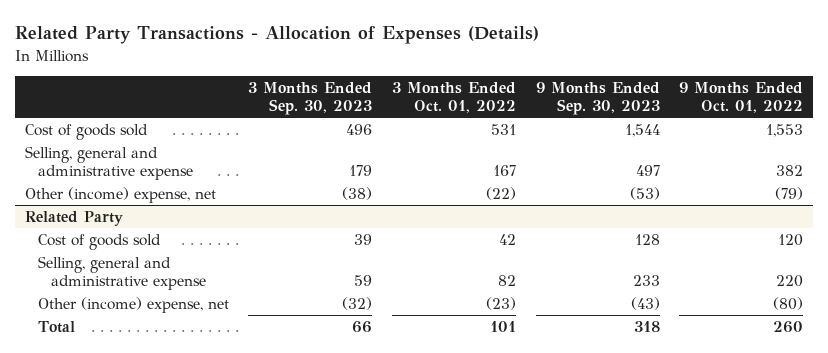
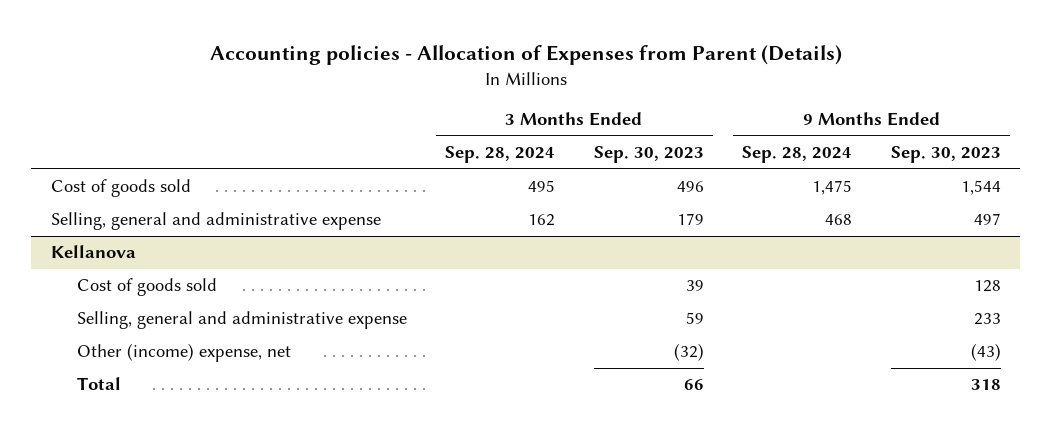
[14,26,539,45] Related Party Transactions - Allocation of Expenses (Details) -> [209,44,842,65] Accounting policies - Allocation of Expenses from Parent (Details)
[392,82,517,114] 3 Months Ended Oct. 01, 2022 -> none
[679,82,804,114] 9 Months Ended Oct. 01, 2022 -> none
none -> [445,146,556,164] Sep. 28, 2024
none -> [742,146,853,164] Sep. 28, 2024
[24,186,216,203] Other (income) expense, net -> none
[24,210,123,226] Related Party -> none
none -> [50,245,136,259] Kellanova

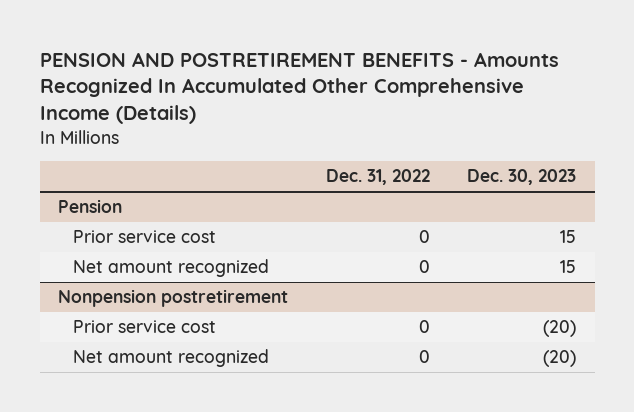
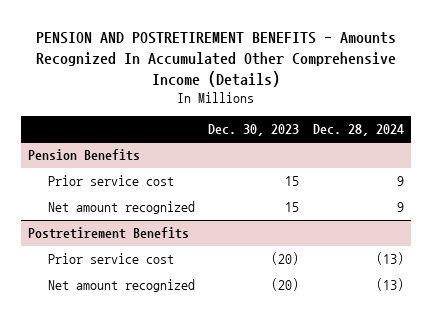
[325,169,430,186] Dec. 31, 2022 -> none
none -> [312,123,404,136] Dec. 28, 2024
[58,199,123,214] Pension -> [28,149,141,162] Pension Benefits
[58,289,289,308] Nonpension postretirement -> [28,227,190,240] Postretirement Benefits

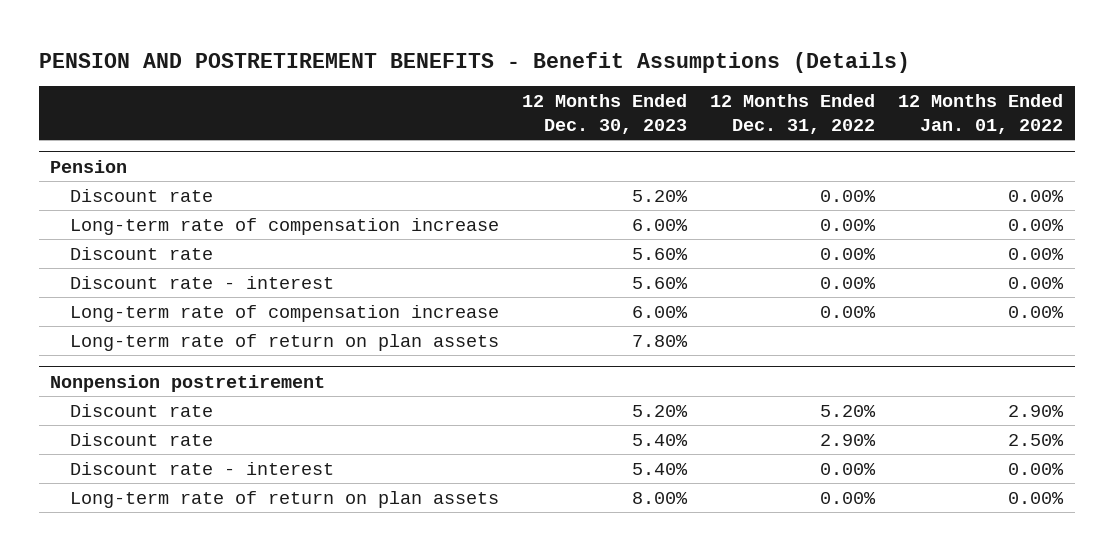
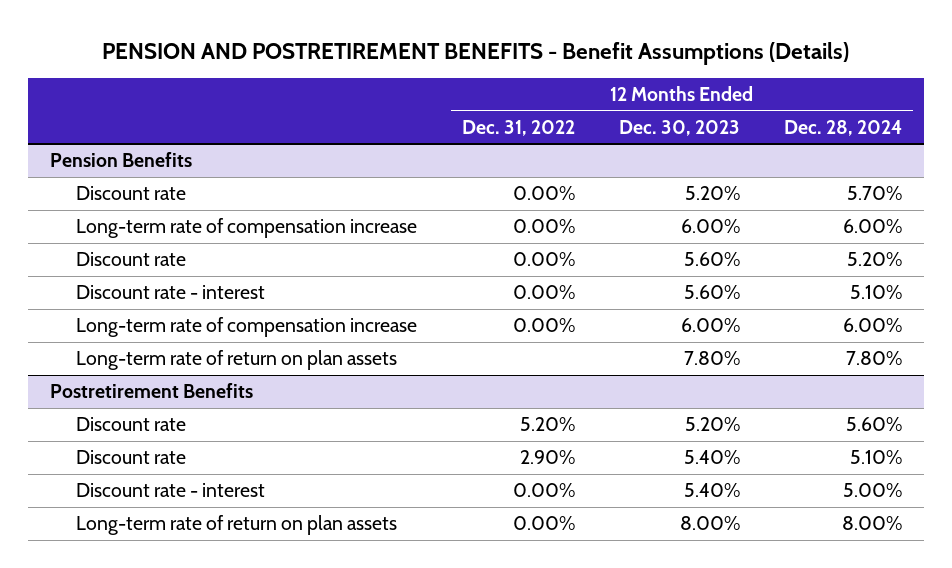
[898,94,1064,134] 12 Months Ended Jan. 01, 2022 -> none
none -> [783,119,902,136] Dec. 28, 2024
[50,159,128,173] Pension -> [50,152,193,168] Pension Benefits
[50,374,326,392] Nonpension postretirement -> [50,383,254,399] Postretirement Benefits

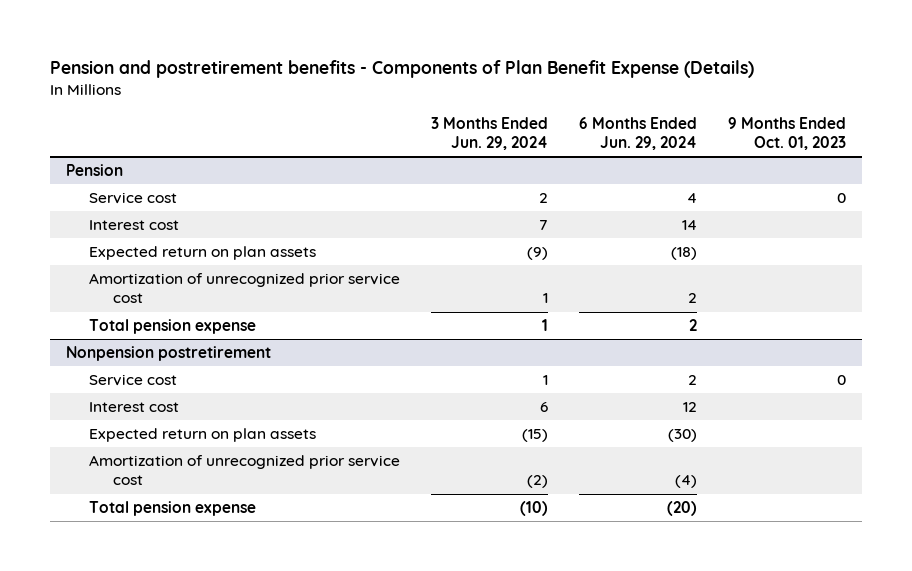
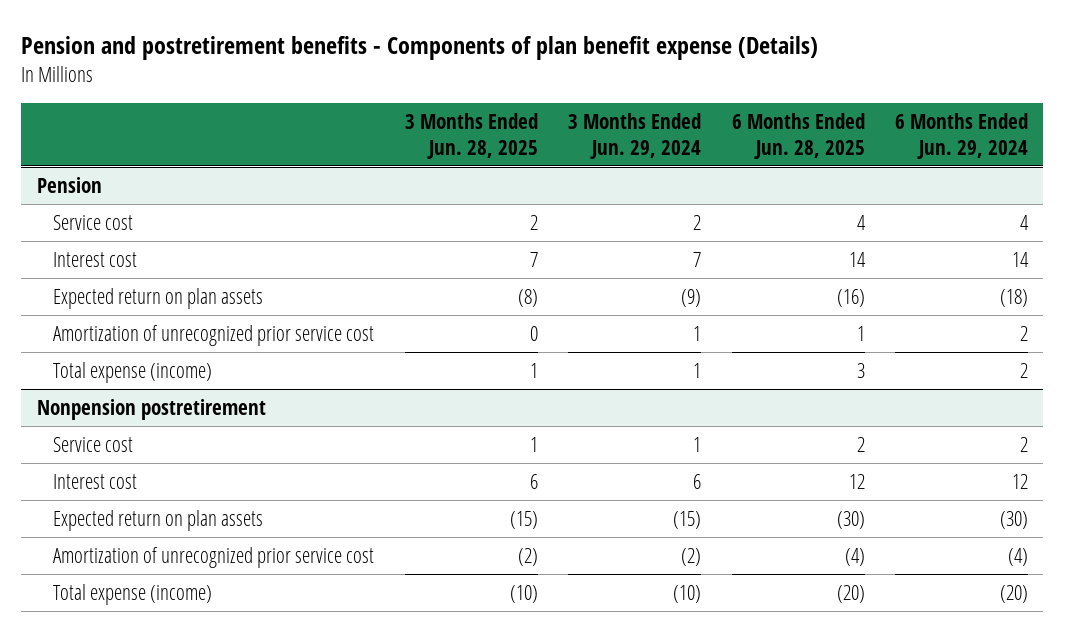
[50,59,755,78] Pension and postretirement benefits - Components of Plan Benefit Expense (Details) -> [21,35,819,60] Pension and postretirement benefits - Components of plan benefit expense (Details)
[728,116,847,151] 9 Months Ended Oct. 01, 2023 -> none
none -> [404,112,538,159] 3 Months Ended Jun. 28, 2025
none -> [731,112,865,159] 6 Months Ended Jun. 28, 2025
[89,319,257,335] Total pension expense -> [53,362,213,384] Total expense (income)
[89,501,257,517] Total pension expense -> [53,584,213,606] Total expense (income)

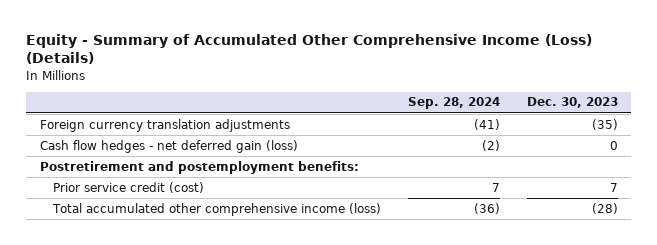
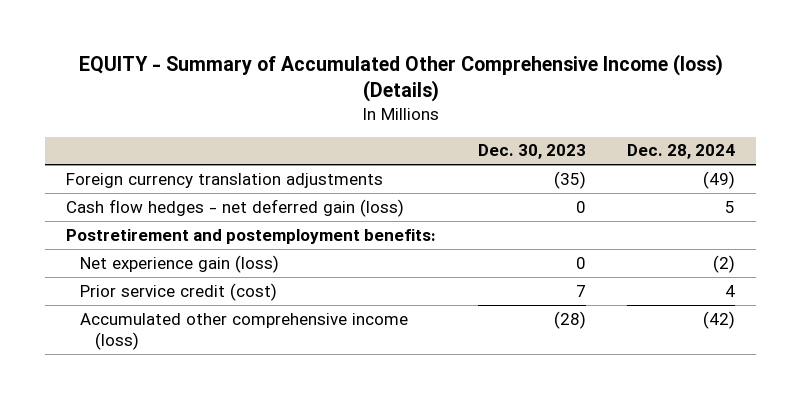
[26,33,593,65] Equity - Summary of Accumulated Other Comprehensive Income (Loss) (Details) -> [78,54,723,103] EQUITY - Summary of Accumulated Other Comprehensive Income (loss) (Details)
[407,97,500,110] Sep. 28, 2024 -> none
none -> [627,144,736,160] Dec. 28, 2024
none -> [80,254,280,273] Net experience gain (loss)
[52,202,382,216] Total accumulated other comprehensive income (loss) -> [80,312,409,351] Accumulated other comprehensive income (loss)

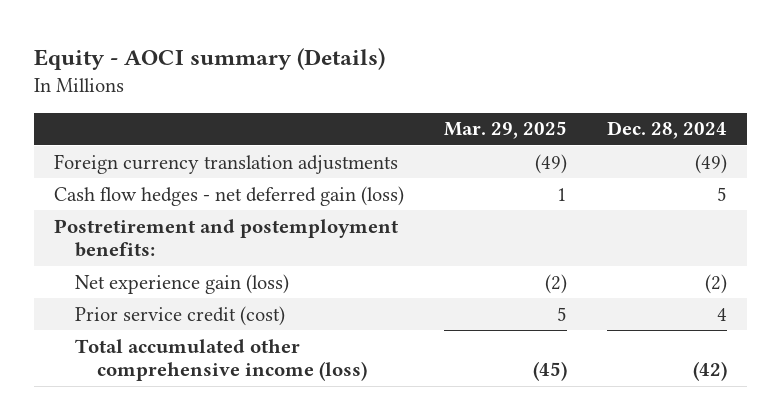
[78,54,723,103] EQUITY - Summary of Accumulated Other Comprehensive Income (loss) (Details) -> [33,48,385,71] Equity - AOCI summary (Details)
[477,144,586,160] Dec. 30, 2023 -> none
none -> [443,121,567,140] Mar. 29, 2025
[80,312,409,351] Accumulated other comprehensive income (loss) -> [75,338,368,382] Total accumulated other comprehensive income (loss)

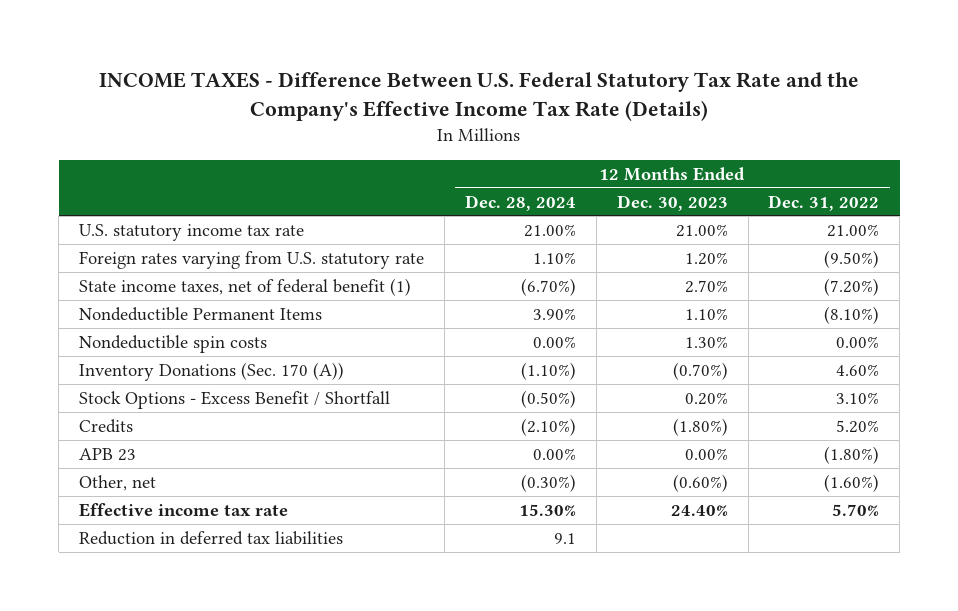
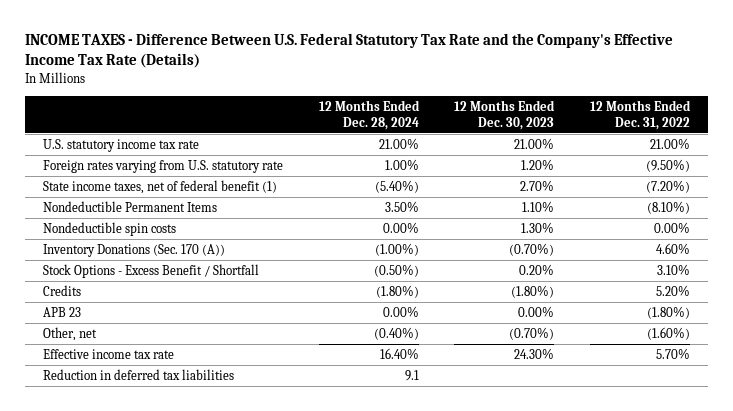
[532,251,576,264] 1.10% -> [384,159,419,171] 1.00%
[520,277,576,296] (6.70%) -> [374,180,419,194] (5.40%)
[532,307,576,320] 3.90% -> [384,201,419,213] 3.50%
[520,361,576,380] (1.10%) -> [374,243,419,257] (1.00%)
[520,417,576,436] (2.10%) -> [375,285,419,299] (1.80%)
[520,473,576,492] (0.30%) -> [373,327,419,341] (0.40%)
[672,473,728,492] (0.60%) -> [509,327,555,341] (0.70%)
[518,503,576,516] 15.30% -> [379,348,419,360] 16.40%
[670,504,728,516] 24.40% -> [514,348,555,360] 24.30%

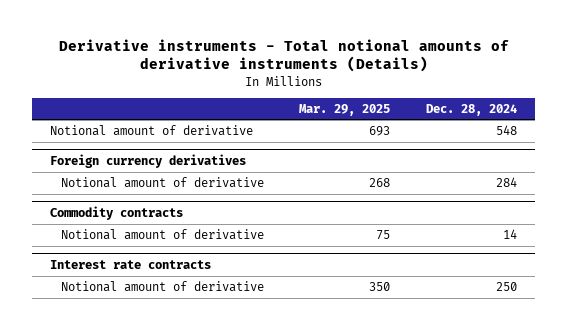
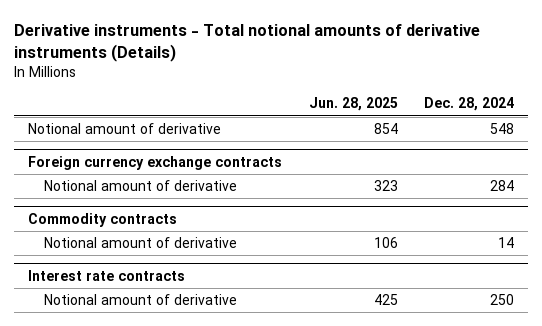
[299,103,391,116] Mar. 29, 2025 -> none
none -> [308,97,398,112] Jun. 28, 2025
[50,153,247,168] Foreign currency derivatives -> [27,156,282,171] Foreign currency exchange contracts

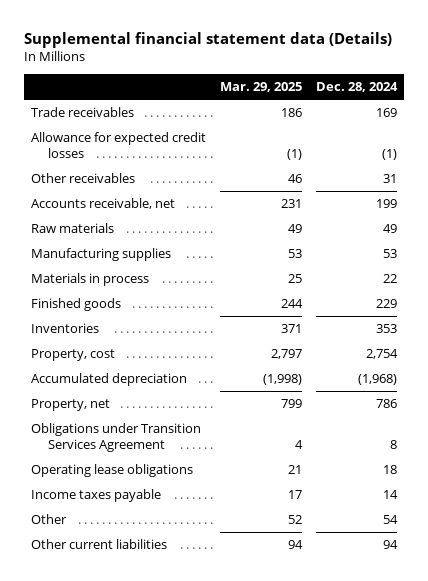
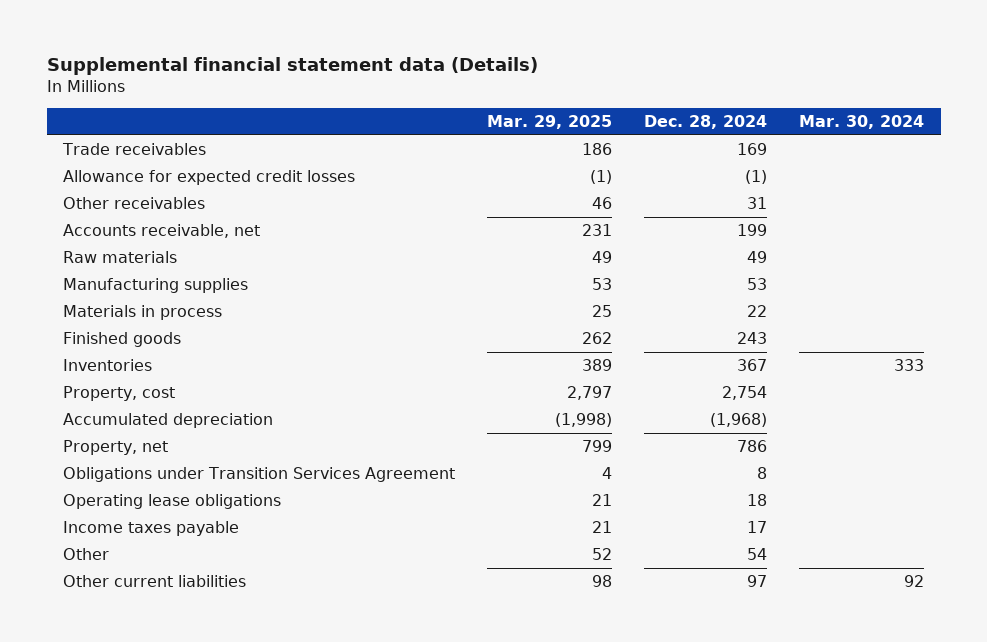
none -> [799,115,925,130] Mar. 30, 2024
[281,298,304,308] 244 -> [582,332,613,345] 262
[375,298,397,308] 229 -> [737,332,768,345] 243
[281,323,303,333] 371 -> [582,359,613,372] 389
[375,323,397,333] 353 -> [737,359,768,372] 367
[288,489,303,499] 17 -> [592,521,613,534] 21
[382,489,398,499] 14 -> [747,521,768,534] 17
[288,539,304,549] 94 -> [592,575,613,588] 98
[382,539,398,549] 94 -> [747,575,768,588] 97

